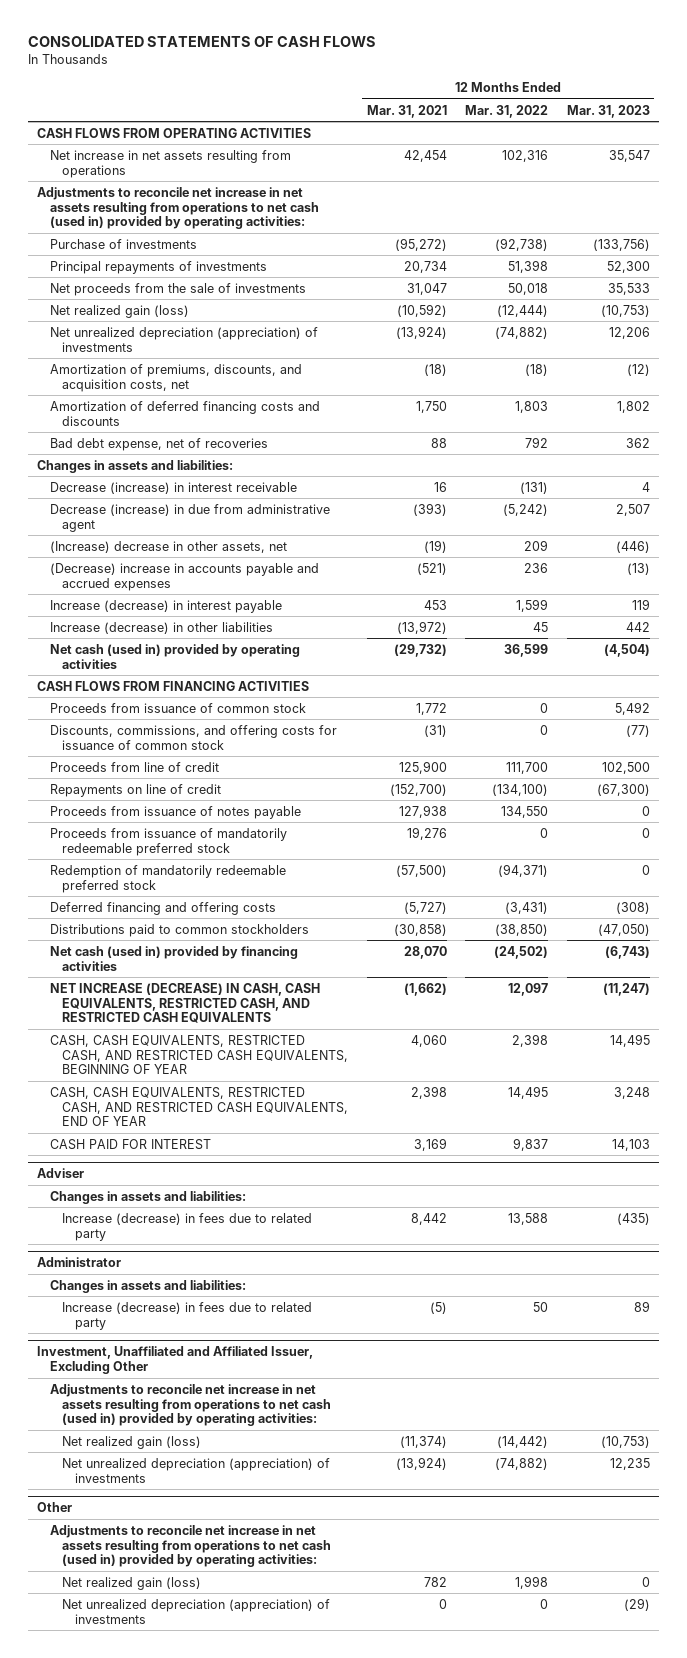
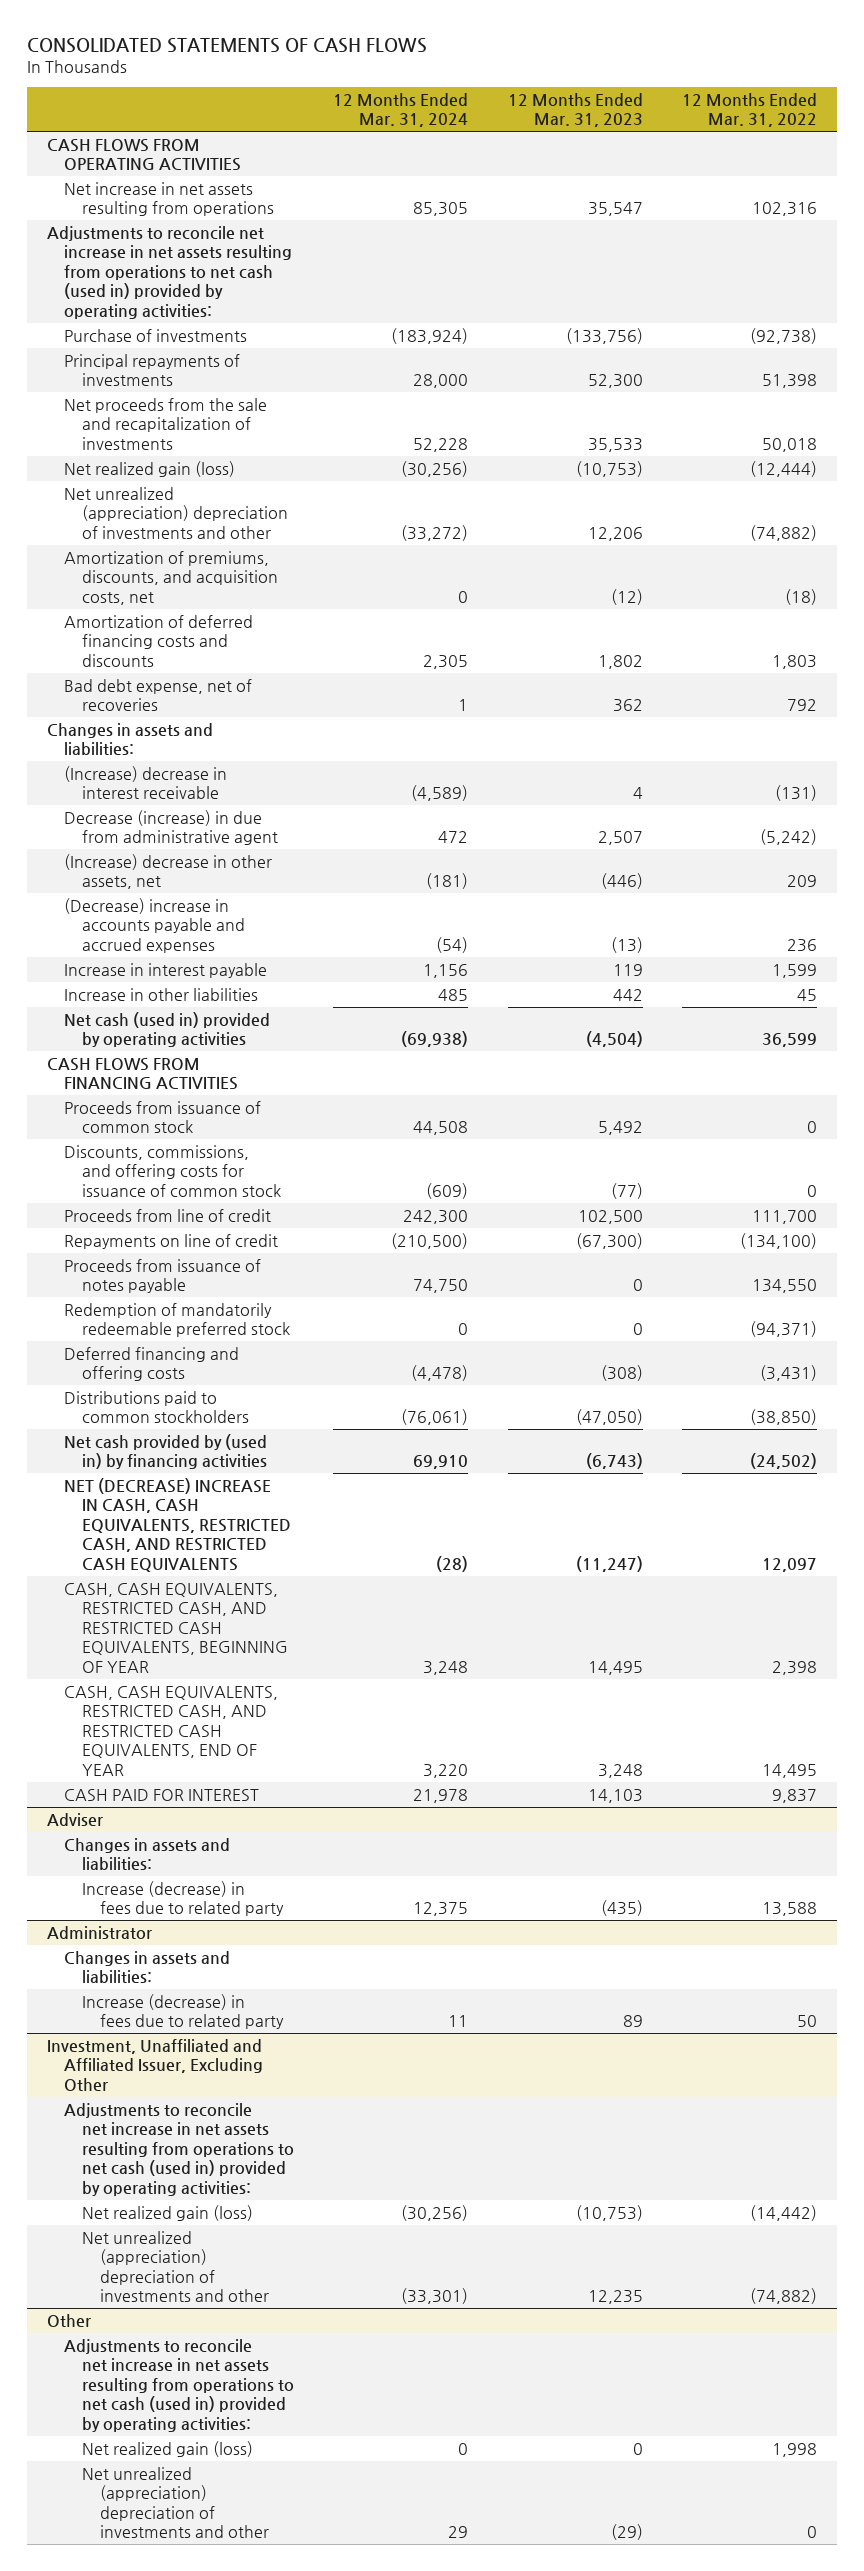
[366,104,447,118] Mar. 31, 2021 -> none
none -> [333,92,469,128] 12 Months Ended Mar. 31, 2024
[49,282,306,296] Net proceeds from the sale of investments -> [64,397,268,450] Net proceeds from the sale and recapitalization of investments
[49,326,318,352] Net unrealized depreciation (appreciation) of investments -> [64,486,289,539] Net unrealized (appreciation) depreciation of investments and other
[49,481,297,494] Decrease (increase) in interest receivable -> [64,765,228,800] (Increase) decrease in interest receivable
[49,599,282,613] Increase (decrease) in interest payable -> [64,962,268,978] Increase in interest payable
[49,621,273,634] Increase (decrease) in other liabilities -> [64,987,259,1001] Increase in other liabilities
[49,827,287,856] Proceeds from issuance of mandatorily redeemable preferred stock -> none
[49,945,298,971] Net cash (used in) provided by financing activities -> [64,1433,268,1470] Net cash provided by (used in) by financing activities
[49,982,320,1024] NET INCREASE (DECREASE) IN CASH, CASH EQUIVALENTS, RESTRICTED CASH, AND RESTRICTED CASH EQUIVALENTS -> [64,1477,292,1572] NET (DECREASE) INCREASE IN CASH, CASH EQUIVALENTS, RESTRICTED CASH, AND RESTRICTED CASH EQUIVALENTS
[62,1457,331,1483] Net unrealized depreciation (appreciation) of investments -> [82,2230,269,2303] Net unrealized (appreciation) depreciation of investments and other
[62,1598,331,1624] Net unrealized depreciation (appreciation) of investments -> [82,2466,269,2539] Net unrealized (appreciation) depreciation of investments and other

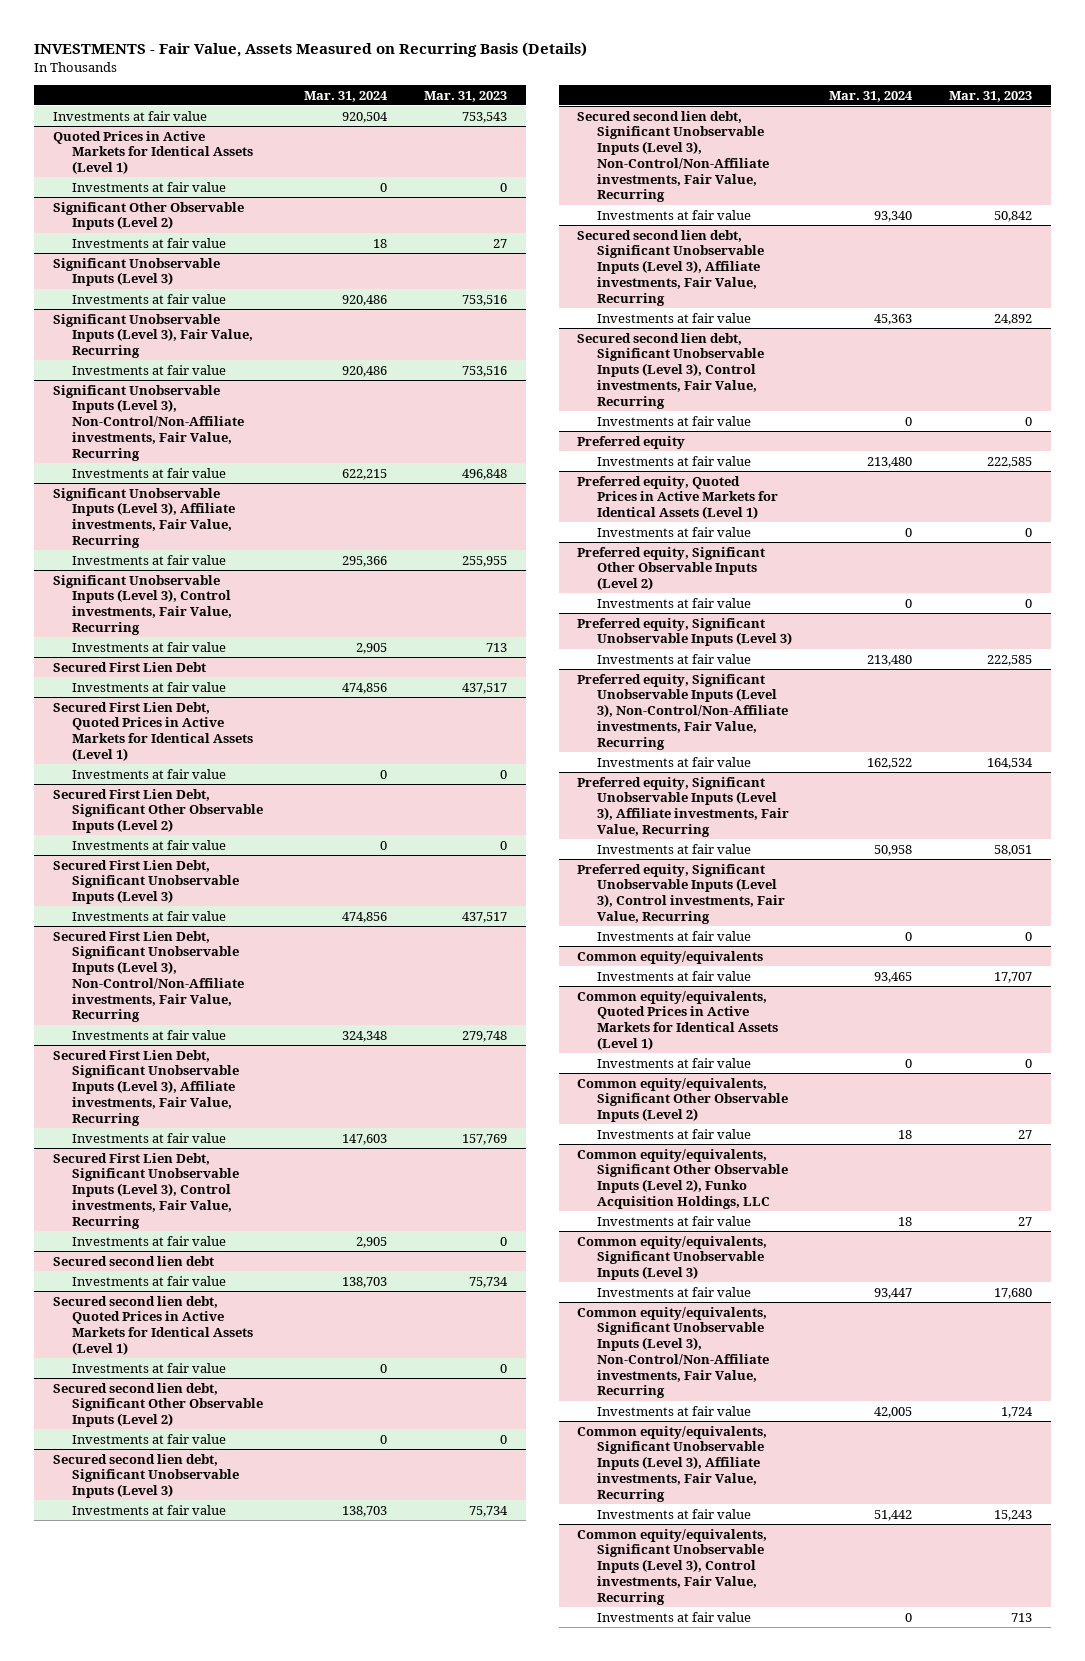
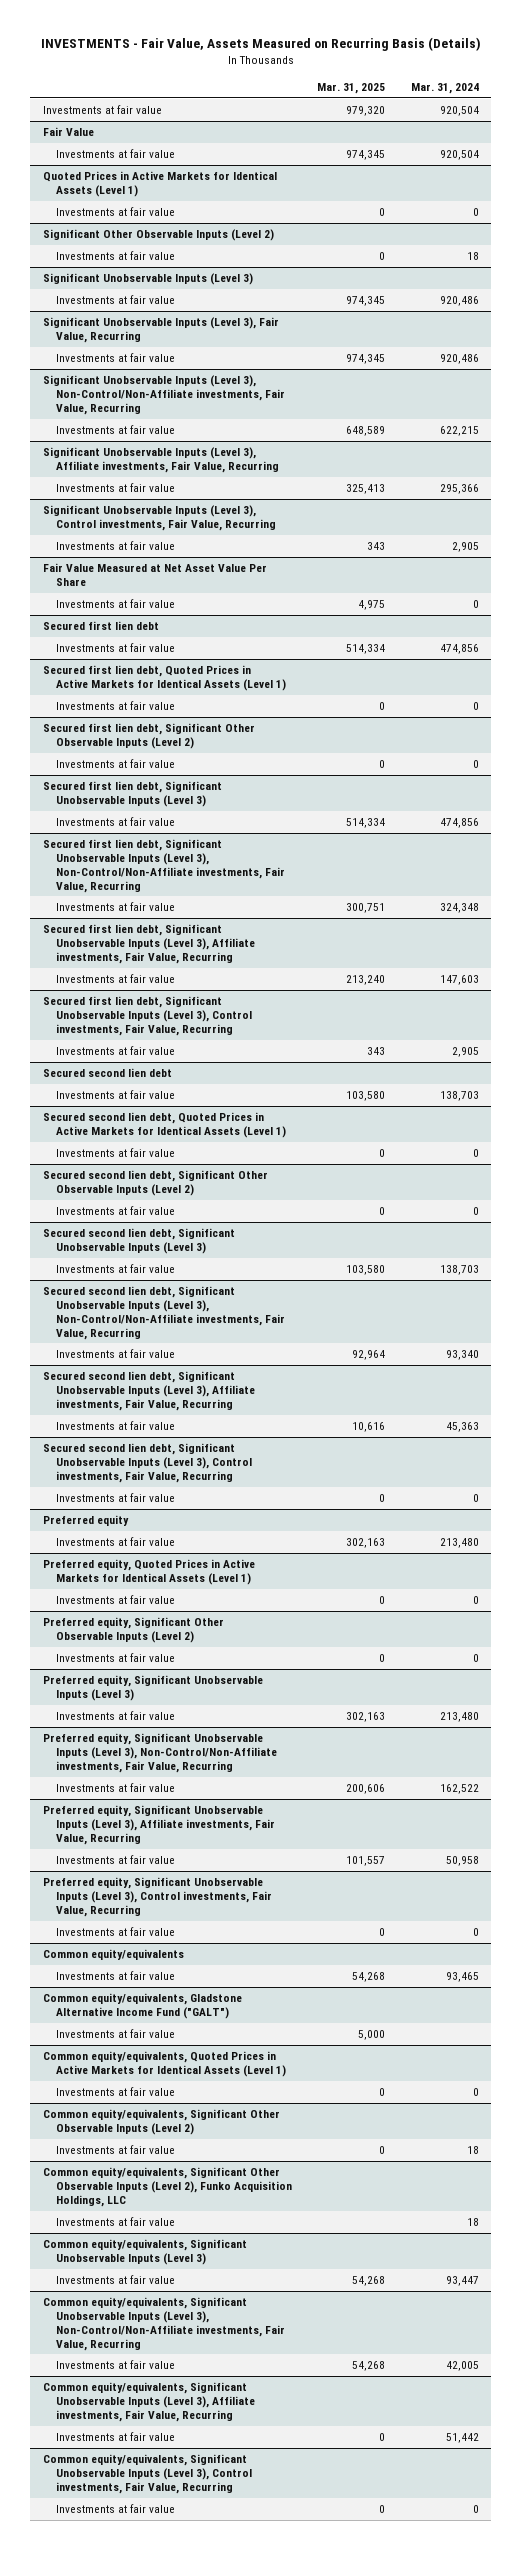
[424,90,508,102] Mar. 31, 2023 -> none
none -> [317,83,386,95] Mar. 31, 2025
none -> [42,127,94,137] Fair Value
none -> [56,149,176,159] Investments at fair value
none -> [42,563,267,586] Fair Value Measured at Net Asset Value Per Share
none -> [56,599,176,609] Investments at fair value
[52,661,206,672] Secured First Lien Debt -> [42,621,159,631] Secured first lien debt
[52,701,253,761] Secured First Lien Debt, Quoted Prices in Active Markets for Identical Assets (Level 1) -> [42,665,287,691] Secured first lien debt, Quoted Prices in Active Markets for Identical Assets (Level 1)
[52,788,263,834] Secured First Lien Debt, Significant Other Observable Inputs (Level 2) -> [42,723,255,749] Secured first lien debt, Significant Other Observable Inputs (Level 2)
[52,859,239,905] Secured First Lien Debt, Significant Unobservable Inputs (Level 3) -> [42,781,222,807] Secured first lien debt, Significant Unobservable Inputs (Level 3)
[52,930,244,1023] Secured First Lien Debt, Significant Unobservable Inputs (Level 3), Non-Control/Non-Affiliate investments, Fair Value, Recurring -> [42,839,286,893] Secured first lien debt, Significant Unobservable Inputs (Level 3), Non-Control/Non-Affiliate investments, Fair Value, Recurring
[52,1049,239,1126] Secured First Lien Debt, Significant Unobservable Inputs (Level 3), Affiliate investments, Fair Value, Recurring -> [42,924,256,964] Secured first lien debt, Significant Unobservable Inputs (Level 3), Affiliate investments, Fair Value, Recurring
[52,1152,239,1229] Secured First Lien Debt, Significant Unobservable Inputs (Level 3), Control investments, Fair Value, Recurring -> [42,996,253,1036] Secured first lien debt, Significant Unobservable Inputs (Level 3), Control investments, Fair Value, Recurring
none -> [42,1993,242,2019] Common equity/equivalents, Gladstone Alternative Income Fund ("GALT")
none -> [56,2029,176,2039] Investments at fair value

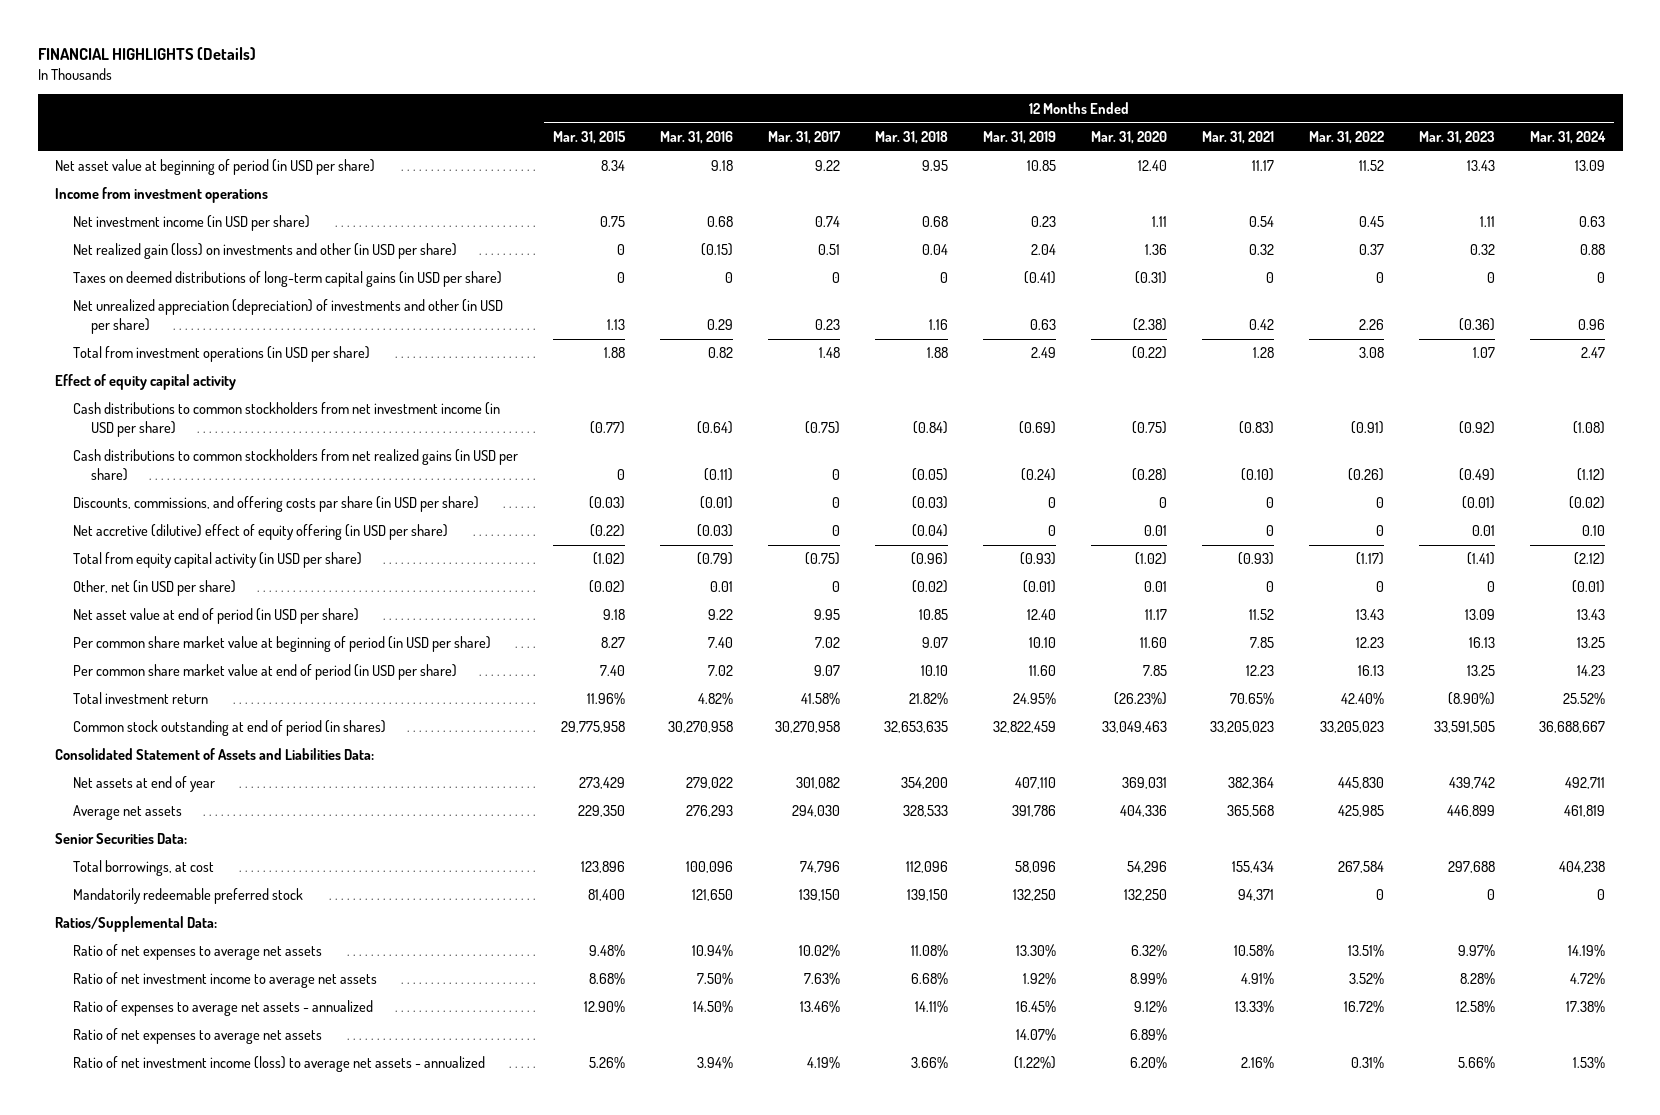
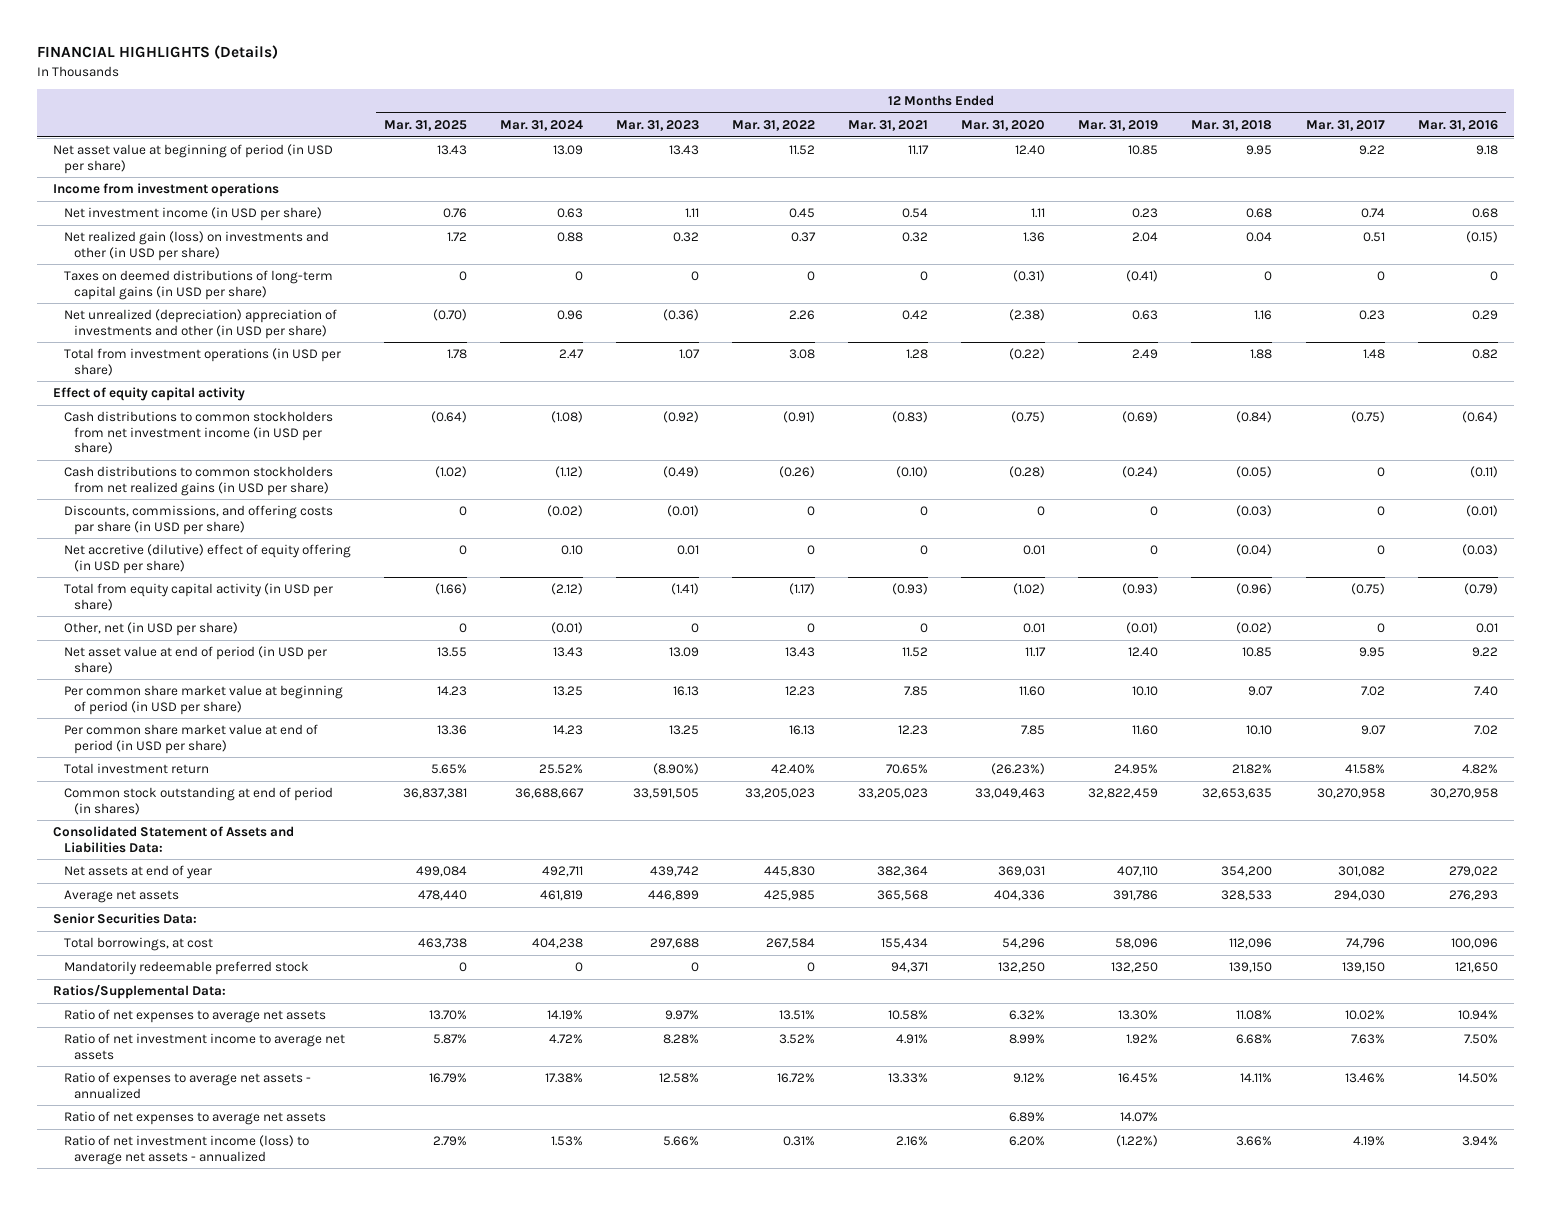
[553,130,627,144] Mar. 31, 2015 -> none
none -> [383,119,467,131] Mar. 31, 2025
[73,299,504,334] Net unrealized appreciation (depreciation) of investments and other (in USD per share) -> [63,309,337,339] Net unrealized (depreciation) appreciation of investments and other (in USD per share)

